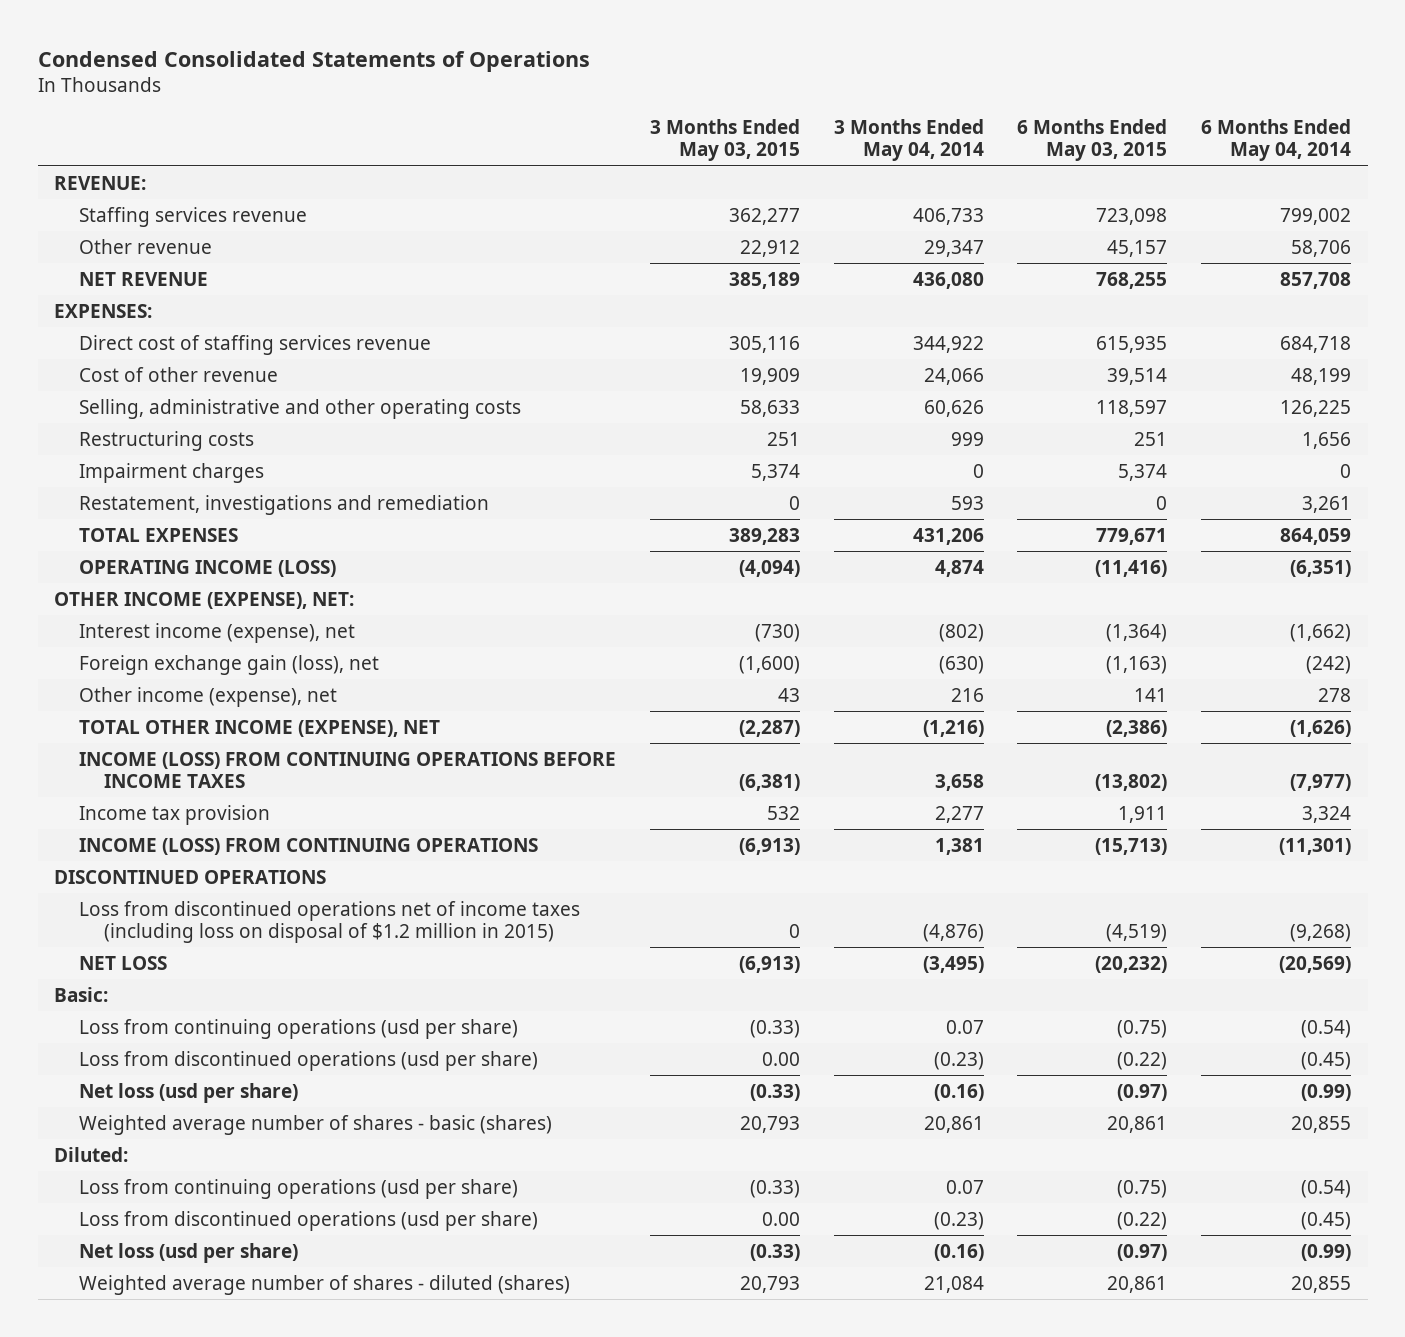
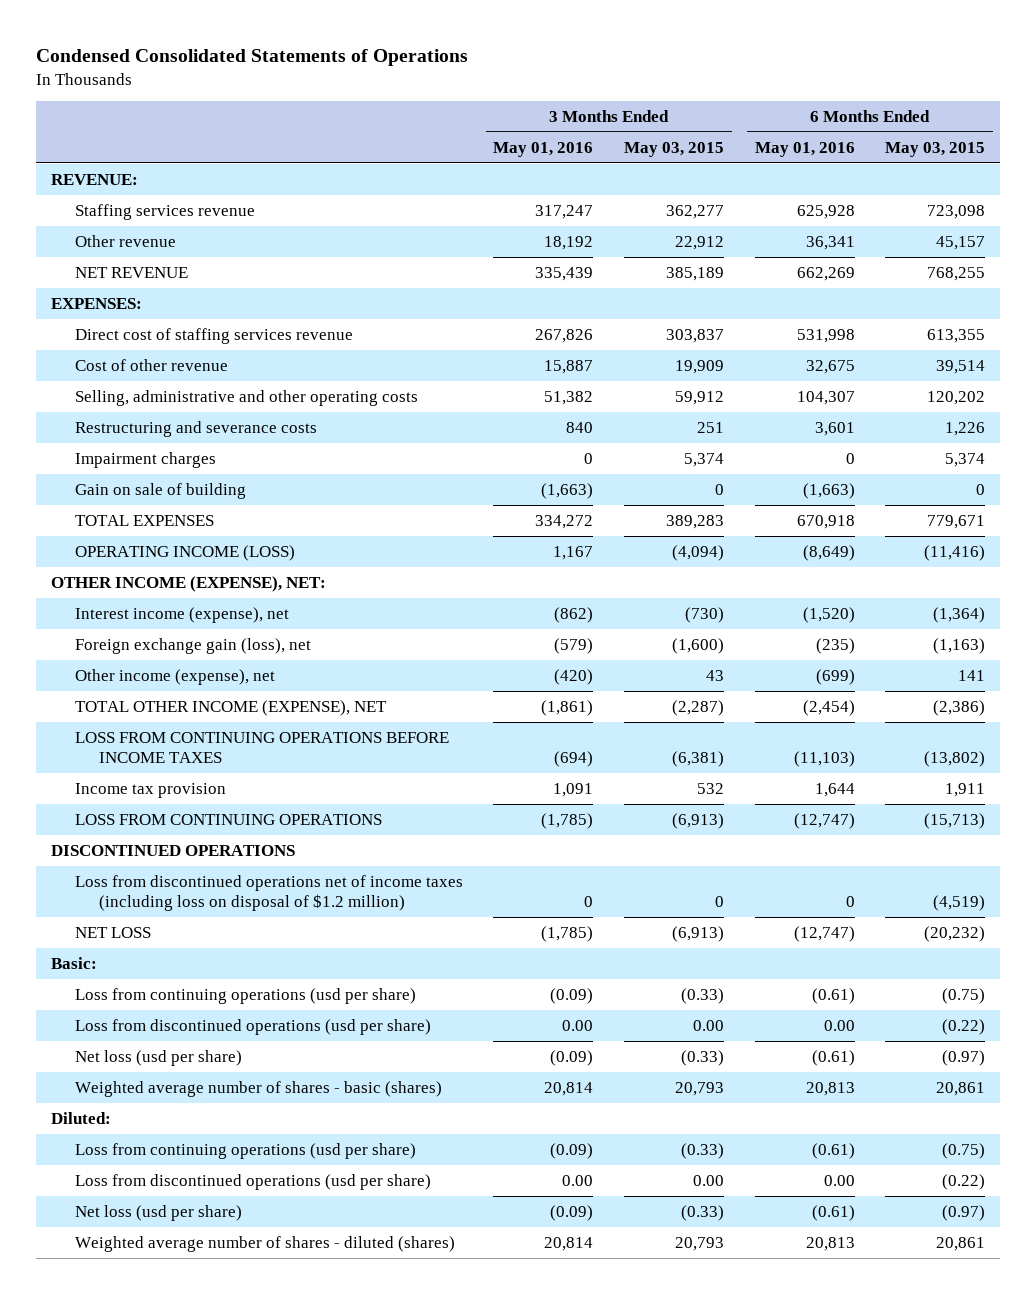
[833,119,984,162] 3 Months Ended May 04, 2014 -> none
[1200,119,1351,162] 6 Months Ended May 04, 2014 -> none
none -> [493,141,594,157] May 01, 2016
none -> [754,141,855,157] May 01, 2016
[728,335,800,353] 305,116 -> [665,328,724,343] 303,837
[1096,335,1168,353] 615,935 -> [927,328,986,343] 613,355
[739,399,800,417] 58,633 -> [674,390,724,405] 59,912
[1096,399,1168,417] 118,597 -> [927,390,986,405] 120,202
[79,430,255,451] Restructuring costs -> [74,420,317,437] Restructuring and severance costs
[1134,431,1168,446] 251 -> [945,421,986,436] 1,226
[79,494,490,515] Restatement, investigations and remediation -> none
none -> [74,482,246,499] Gain on sale of building
[79,751,617,789] INCOME (LOSS) FROM CONTINUING OPERATIONS BEFORE INCOME TAXES -> [74,731,449,764] LOSS FROM CONTINUING OPERATIONS BEFORE INCOME TAXES
[79,837,539,855] INCOME (LOSS) FROM CONTINUING OPERATIONS -> [74,813,382,825] LOSS FROM CONTINUING OPERATIONS
[79,900,581,944] Loss from discontinued operations net of income taxes (including loss on disposal of $1.2 million in 2015) -> [74,874,463,912] Loss from discontinued operations net of income taxes (including loss on disposal of $1.2 million)

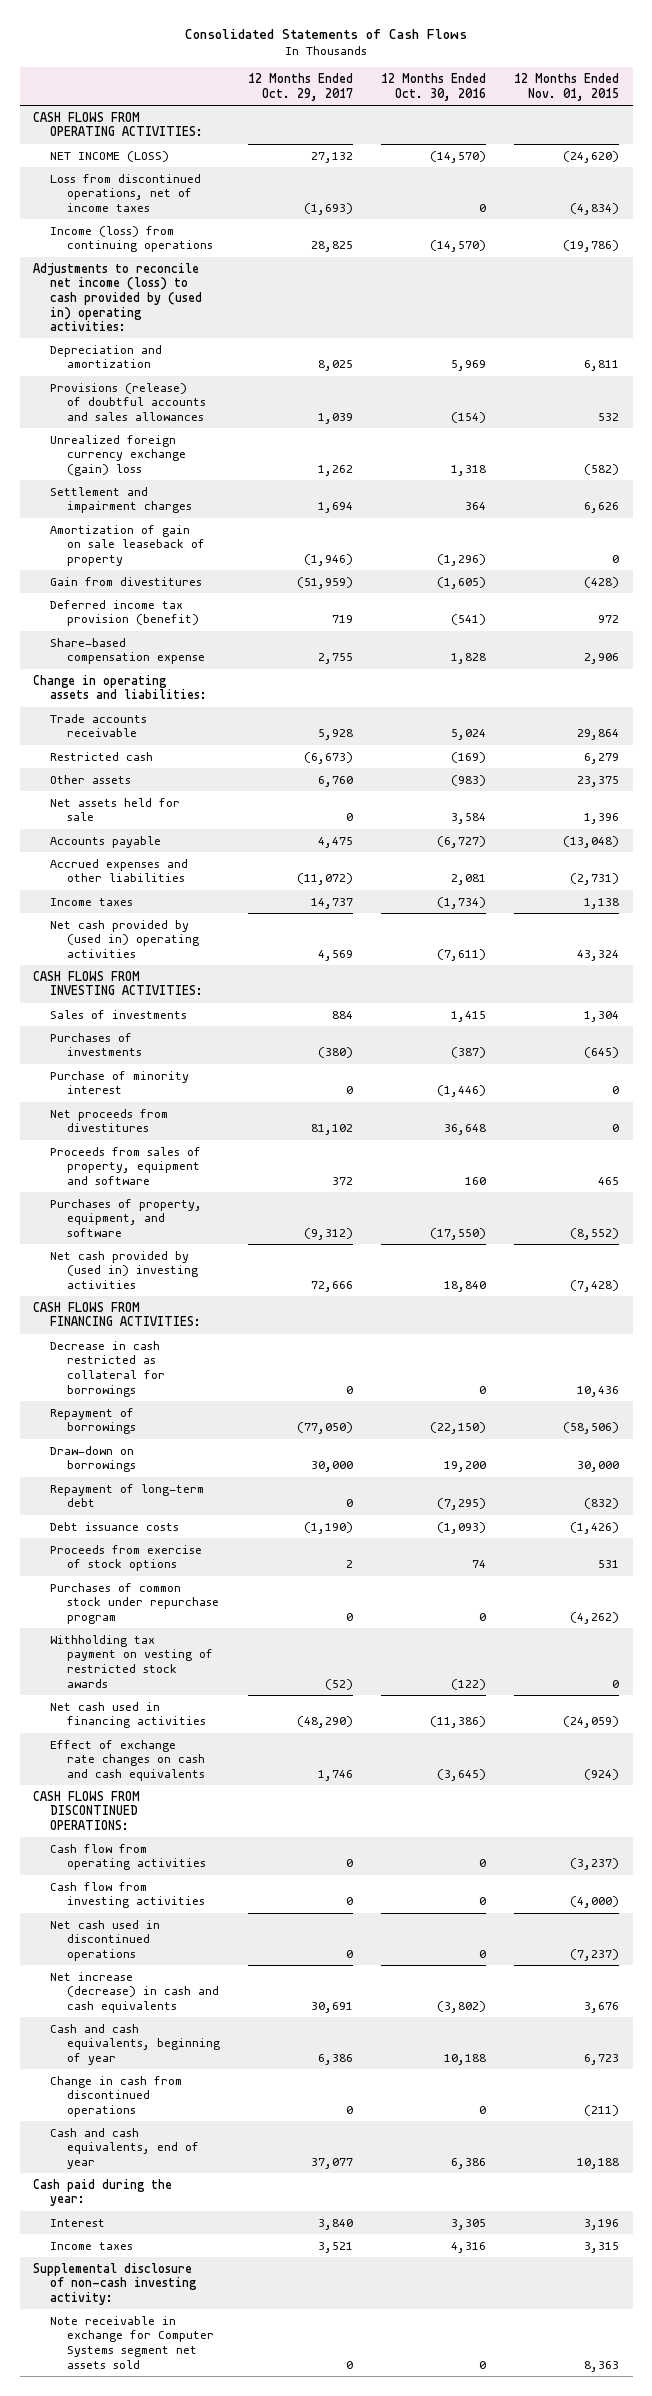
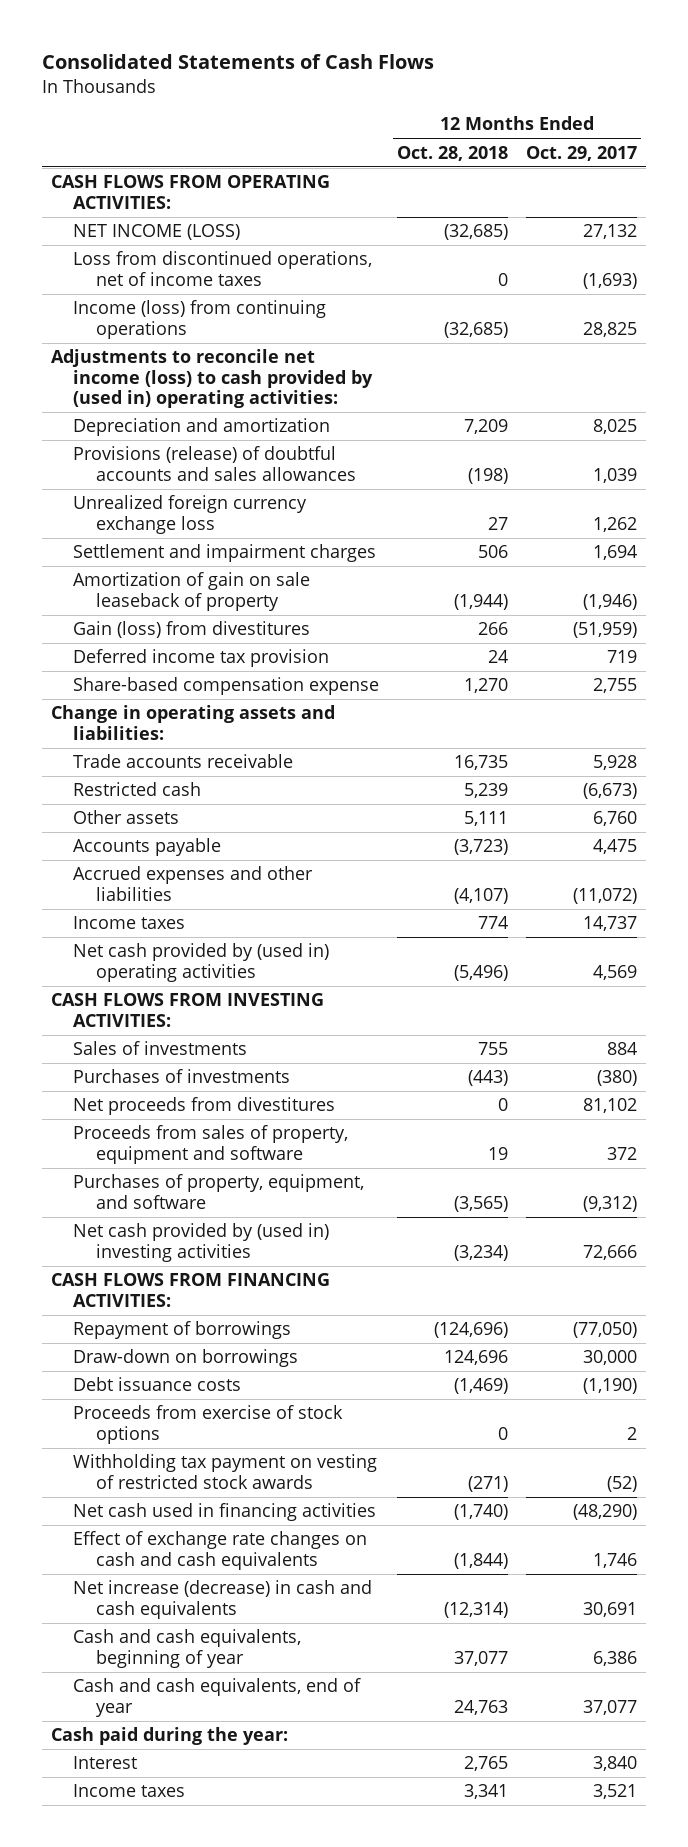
[381,73,487,101] 12 Months Ended Oct. 30, 2016 -> none
[513,73,619,101] 12 Months Ended Nov. 01, 2015 -> none
none -> [397,145,509,161] Oct. 28, 2018
[50,434,187,476] Unrealized foreign currency exchange (gain) loss -> [73,495,308,534] Unrealized foreign currency exchange loss
[50,576,203,586] Gain from divestitures -> [73,621,311,639] Gain (loss) from divestitures
[50,599,200,627] Deferred income tax provision (benefit) -> [73,649,330,668] Deferred income tax provision
[50,797,181,822] Net assets held for sale -> none
[50,1070,190,1095] Purchase of minority interest -> none
[50,1340,166,1397] Decrease in cash restricted as collateral for borrowings -> none
[50,1483,205,1508] Repayment of long-term debt -> none
[50,1582,220,1624] Purchases of common stock under repurchase program -> none
[33,1790,141,1830] CASH FLOWS FROM DISCONTINUED OPERATIONS: -> none
[50,1843,207,1871] Cash flow from operating activities -> none
[50,1881,206,1909] Cash flow from investing activities -> none
[50,1919,161,1961] Net cash used in discontinued operations -> none
[50,2075,183,2117] Change in cash from discontinued operations -> none
[33,2262,198,2305] Supplemental disclosure of non-cash investing activity: -> none
[50,2315,215,2369] Note receivable in exchange for Computer Systems segment net assets sold -> none

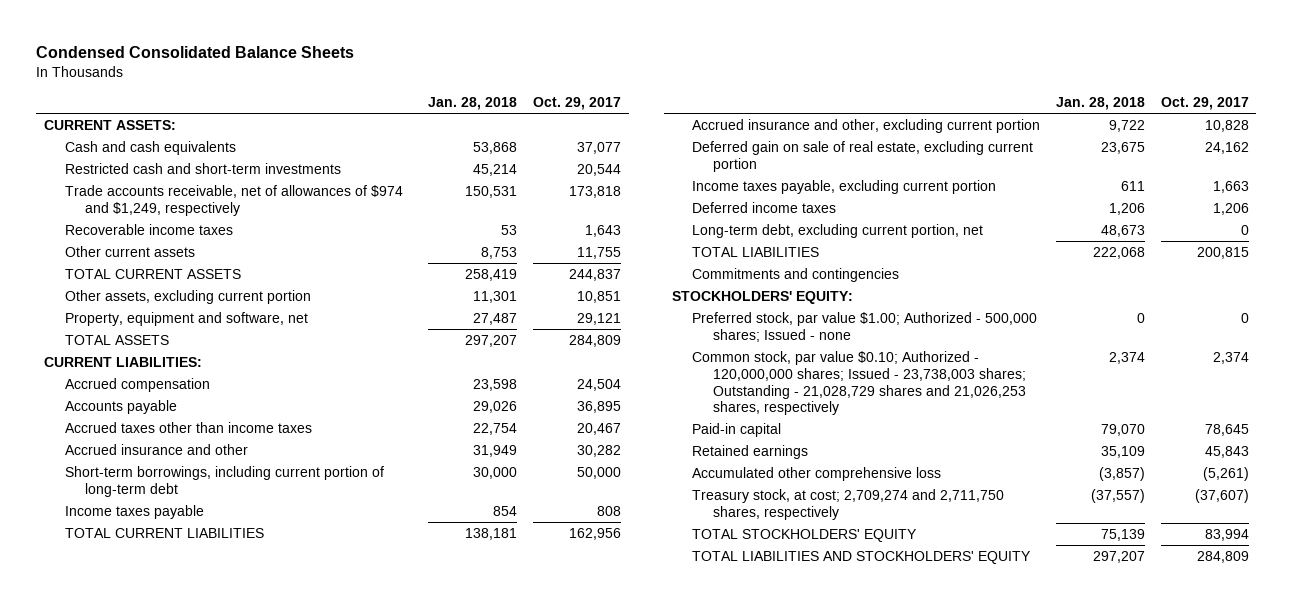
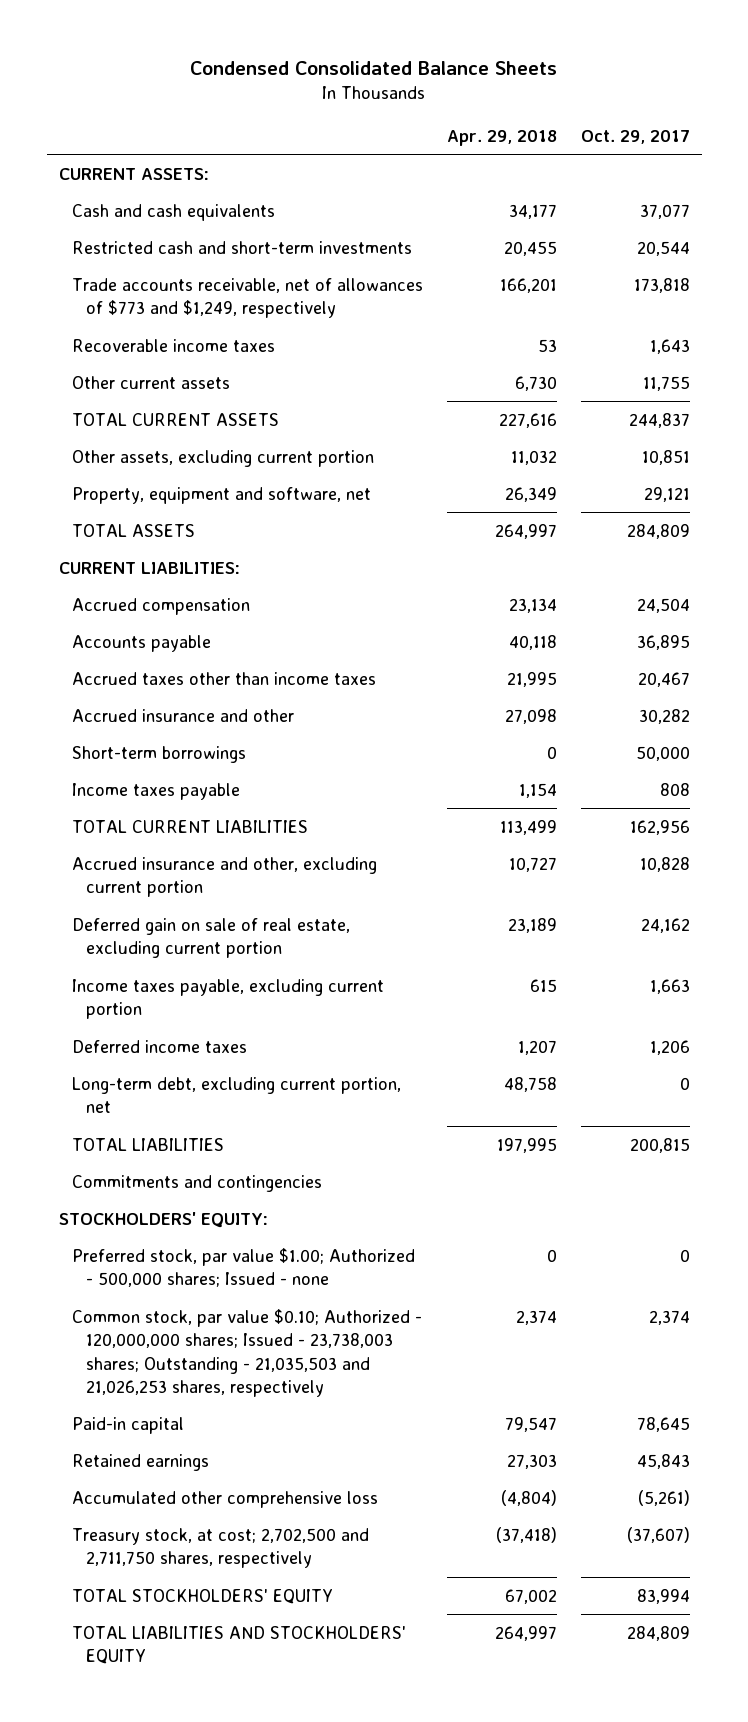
[428,97,518,111] Jan. 28, 2018 -> none
none -> [446,129,557,146] Apr. 29, 2018
[64,184,403,216] Trade accounts receivable, net of allowances of $974 and $1,249, respectively -> [72,277,424,319] Trade accounts receivable, net of allowances of $773 and $1,249, respectively
[64,465,384,497] Short-term borrowings, including current portion of long-term debt -> [72,745,247,763] Short-term borrowings
[692,350,1027,416] Common stock, par value $0.10; Authorized - 120,000,000 shares; Issued - 23,738,003 shares; Outstanding - 21,028,729 shares and 21,026,253 shares, respectively -> [72,1308,423,1397] Common stock, par value $0.10; Authorized - 120,000,000 shares; Issued - 23,738,003 shares; Outstanding - 21,035,503 and 21,026,253 shares, respectively
[692,488,1005,520] Treasury stock, at cost; 2,709,274 and 2,711,750 shares, respectively -> [72,1527,370,1569] Treasury stock, at cost; 2,702,500 and 2,711,750 shares, respectively

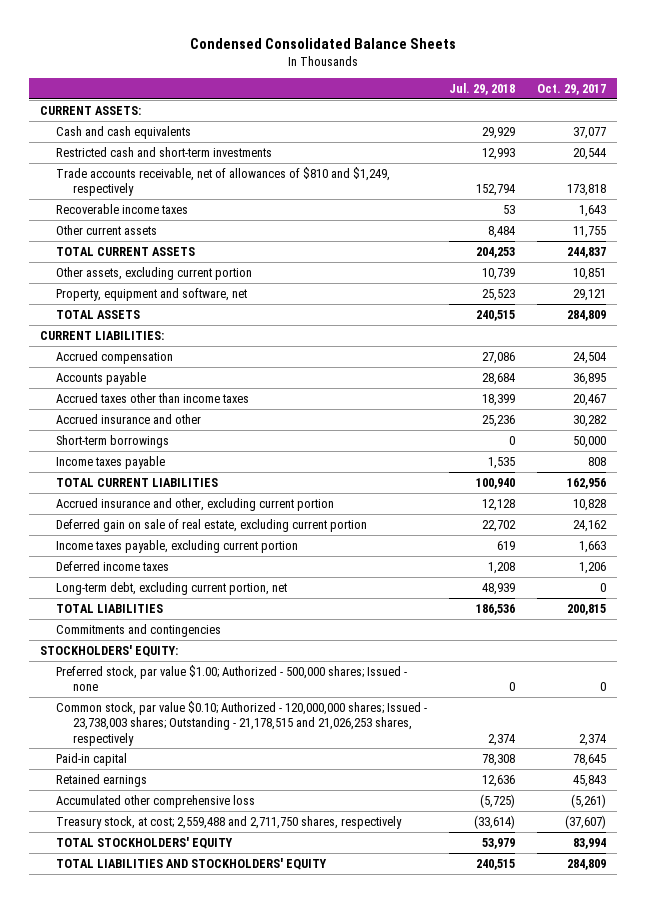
[446,129,557,146] Apr. 29, 2018 -> none
none -> [449,83,516,96] Jul. 29, 2018
[72,277,424,319] Trade accounts receivable, net of allowances of $773 and $1,249, respectively -> [56,166,391,197] Trade accounts receivable, net of allowances of $810 and $1,249, respectively
[72,1308,423,1397] Common stock, par value $0.10; Authorized - 120,000,000 shares; Issued - 23,738,003 shares; Outstanding - 21,035,503 and 21,026,253 shares, respectively -> [56,700,428,746] Common stock, par value $0.10; Authorized - 120,000,000 shares; Issued - 23,738,003 shares; Outstanding - 21,178,515 and 21,026,253 shares, respectively
[72,1527,370,1569] Treasury stock, at cost; 2,702,500 and 2,711,750 shares, respectively -> [56,815,403,829] Treasury stock, at cost; 2,559,488 and 2,711,750 shares, respectively

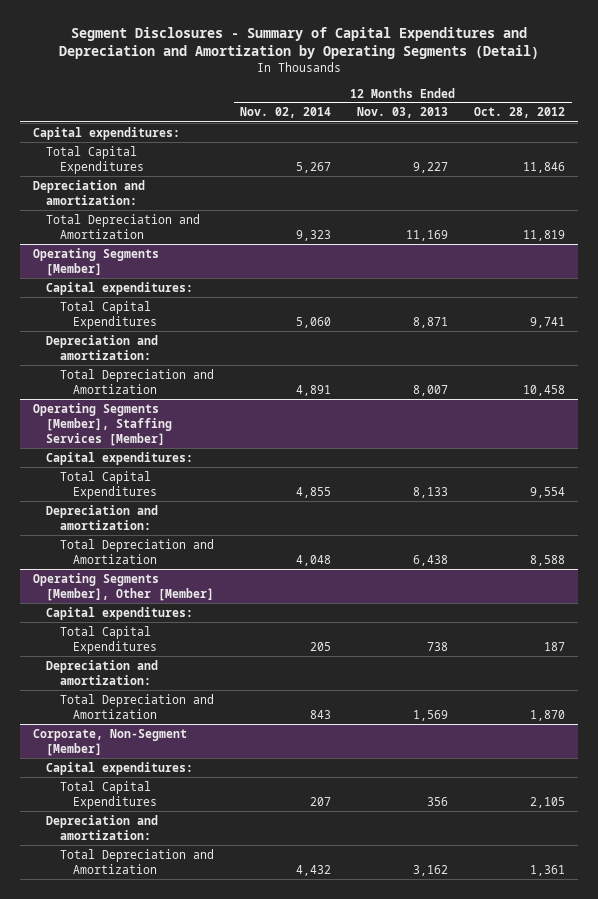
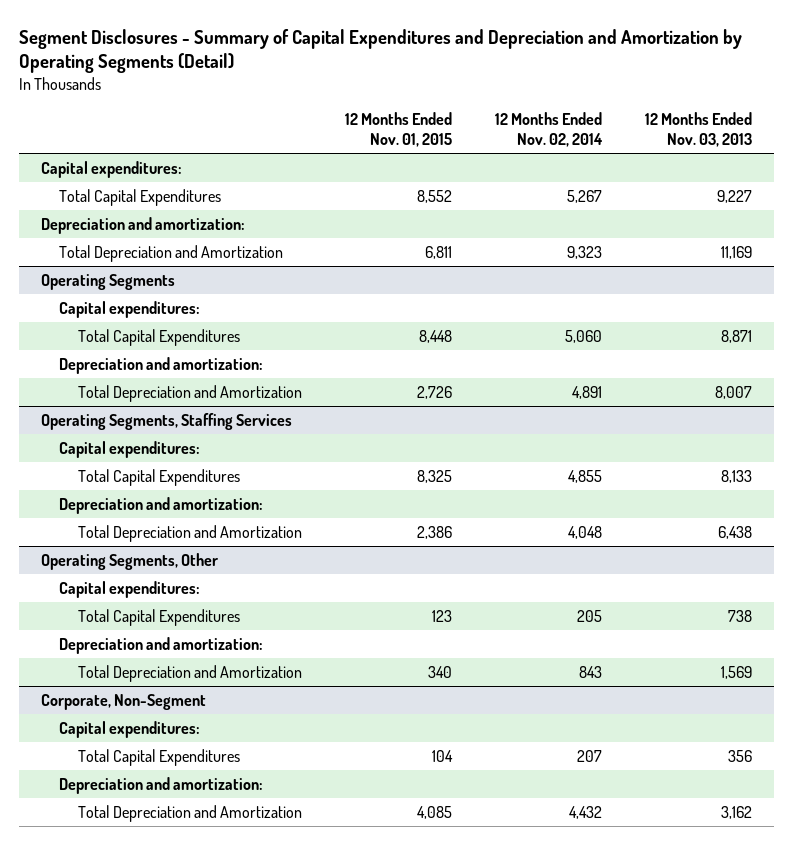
[474,107,566,119] Oct. 28, 2012 -> none
none -> [344,112,452,148] 12 Months Ended Nov. 01, 2015
[33,247,160,276] Operating Segments [Member] -> [40,273,175,290] Operating Segments
[33,402,173,447] Operating Segments [Member], Staffing Services [Member] -> [40,412,292,430] Operating Segments, Staffing Services
[33,572,215,601] Operating Segments [Member], Other [Member] -> [40,552,218,570] Operating Segments, Other
[33,728,188,756] Corporate, Non-Segment [Member] -> [40,693,206,710] Corporate, Non-Segment

